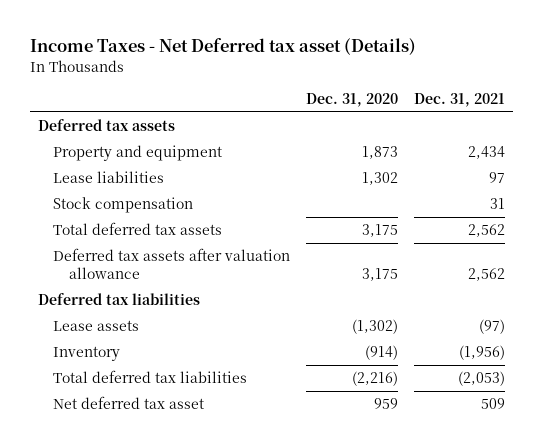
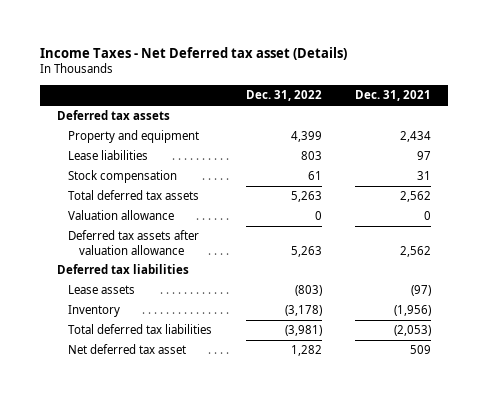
[306,93,399,108] Dec. 31, 2020 -> none
none -> [245,90,322,102] Dec. 31, 2022
none -> [68,210,175,221] Valuation allowance

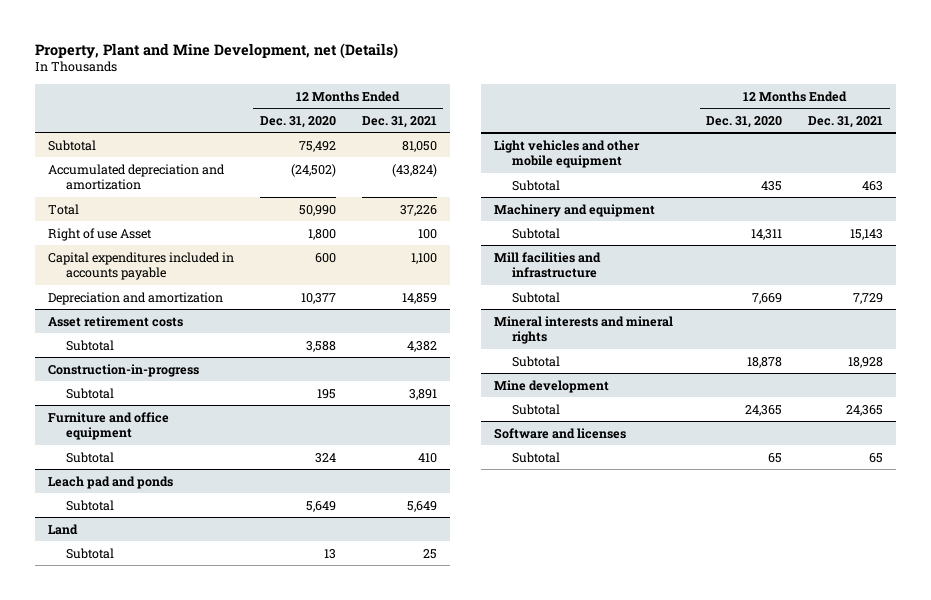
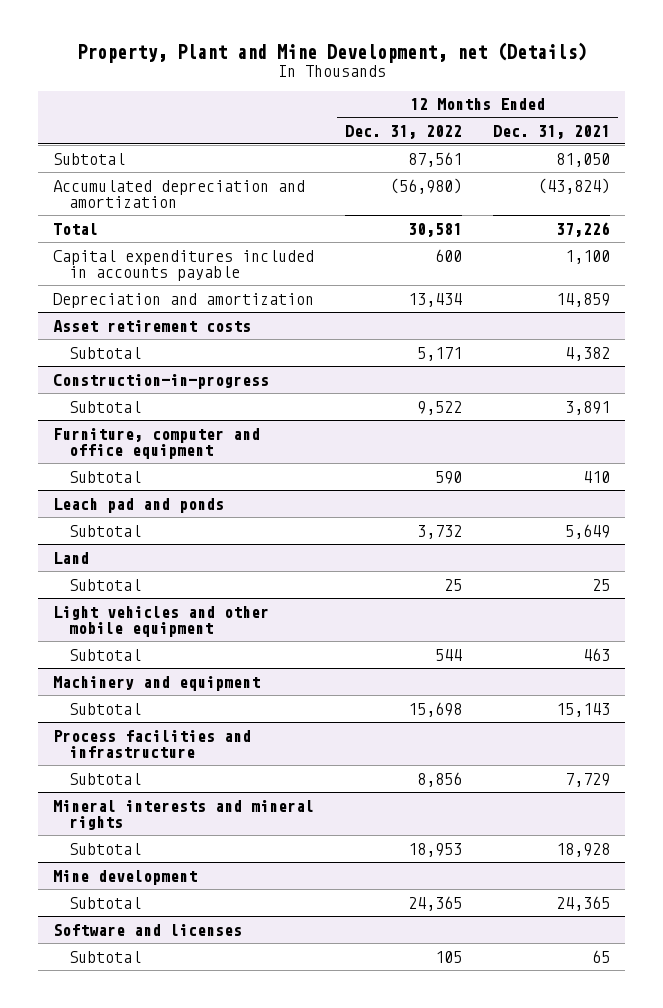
[259,115,336,128] Dec. 31, 2020 -> none
none -> [345,124,463,139] Dec. 31, 2022
[48,227,153,241] Right of use Asset -> none
[48,411,170,441] Furniture and office equipment -> [53,427,261,459] Furniture, computer and office equipment
[494,251,602,279] Mill facilities and infrastructure -> [53,729,252,758] Process facilities and infrastructure

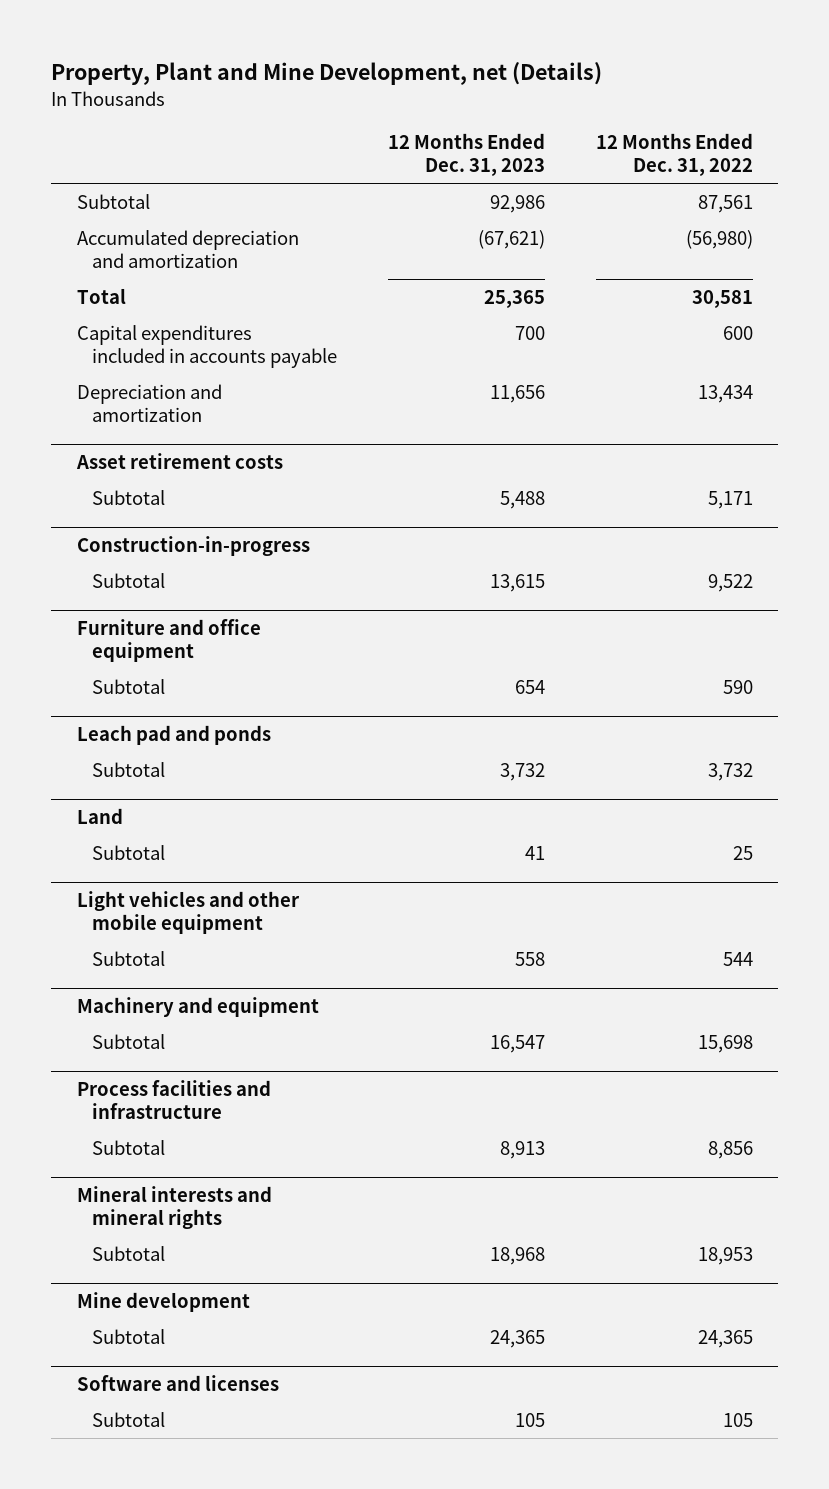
[493,124,611,139] Dec. 31, 2021 -> none
none -> [387,133,545,176] 12 Months Ended Dec. 31, 2023
[53,427,261,459] Furniture, computer and office equipment -> [76,619,261,662] Furniture and office equipment

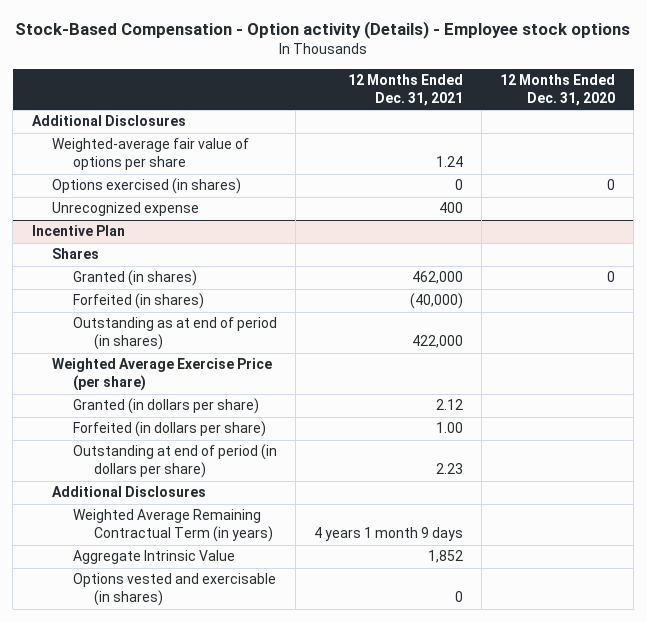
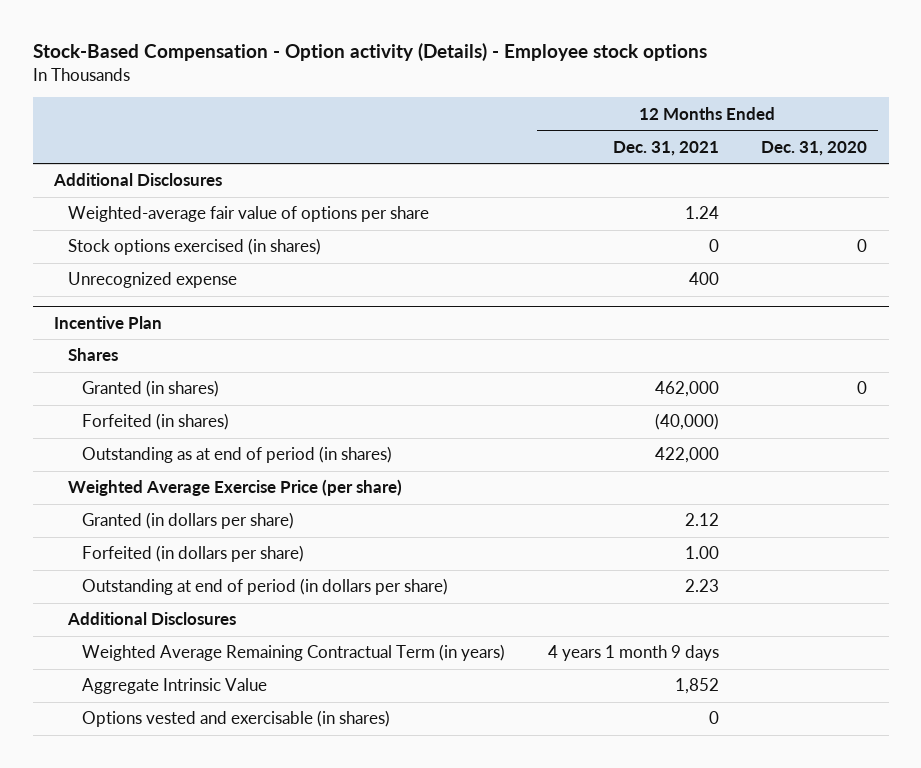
[52,178,242,195] Options exercised (in shares) -> [67,238,321,256] Stock options exercised (in shares)

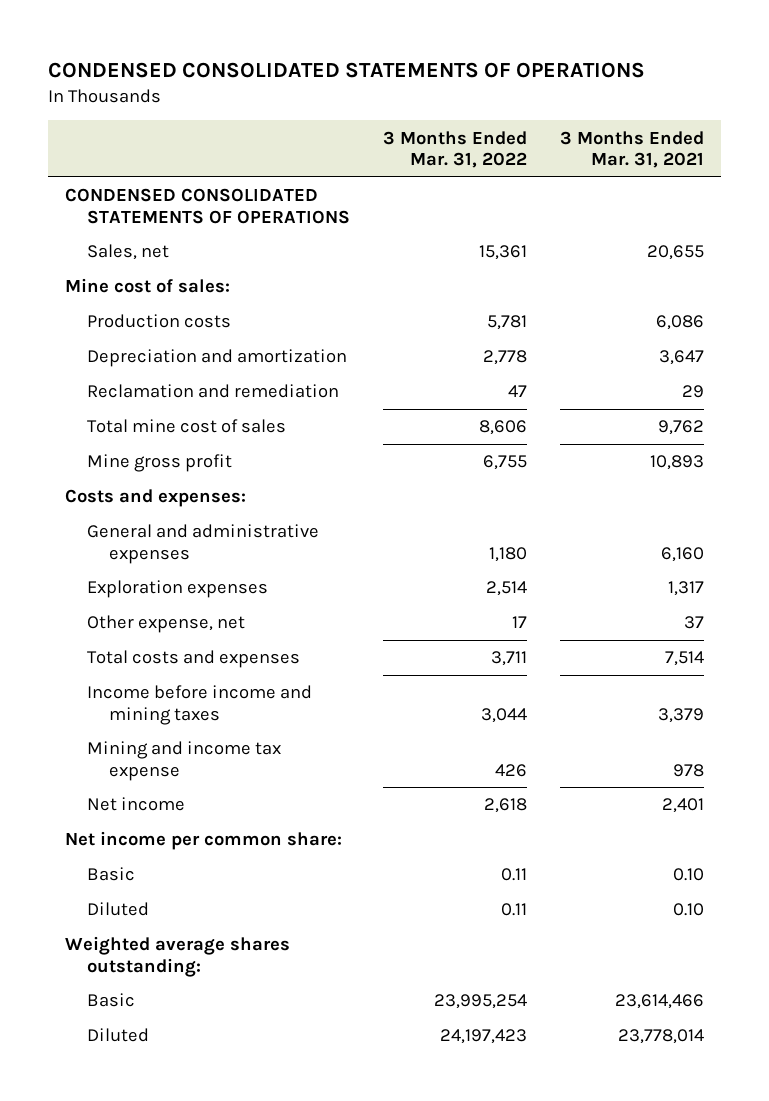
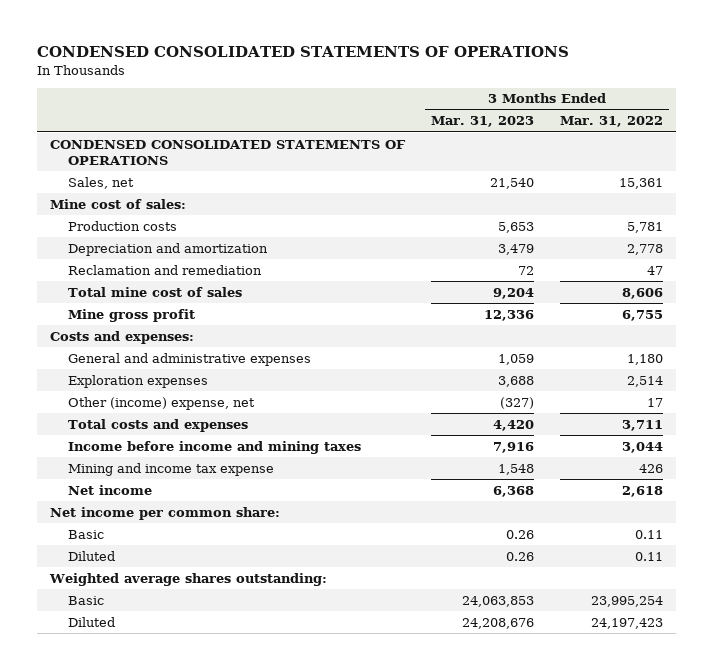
[560,130,705,169] 3 Months Ended Mar. 31, 2021 -> none
none -> [431,116,535,128] Mar. 31, 2023
[86,615,245,634] Other expense, net -> [67,396,255,410] Other (income) expense, net

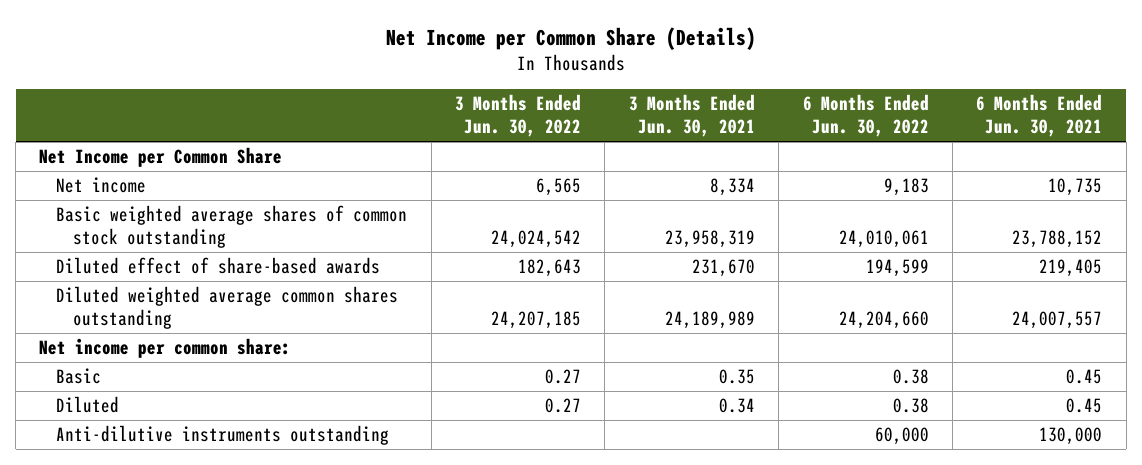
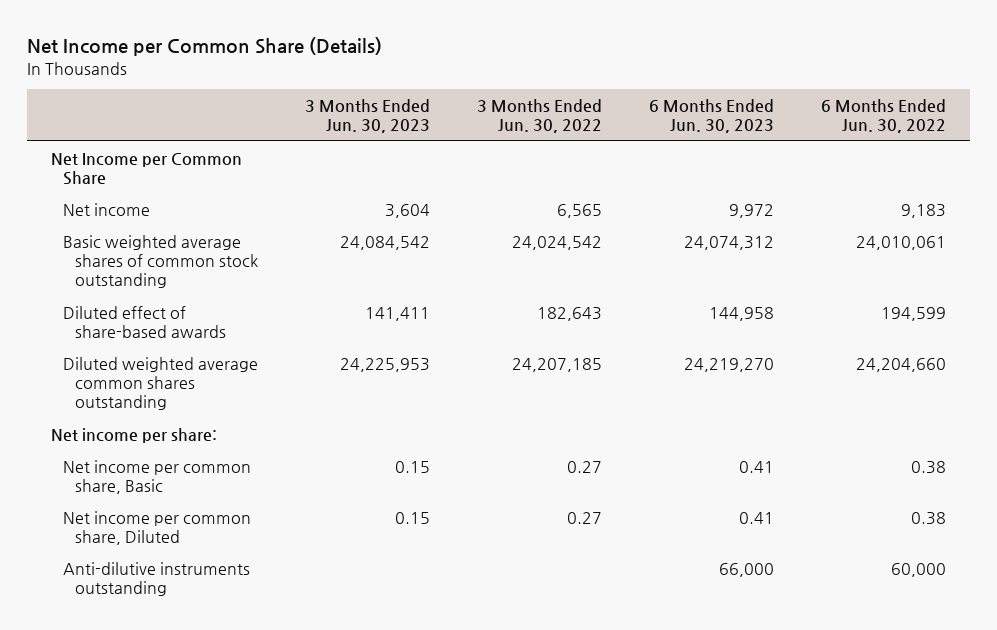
[628,93,755,138] 3 Months Ended Jun. 30, 2021 -> none
[976,93,1103,138] 6 Months Ended Jun. 30, 2021 -> none
none -> [305,98,431,134] 3 Months Ended Jun. 30, 2023
none -> [649,98,775,134] 6 Months Ended Jun. 30, 2023
[39,338,292,359] Net income per common share: -> [51,427,218,443] Net income per share:
[56,368,102,385] Basic -> [62,459,251,494] Net income per common share, Basic
[56,396,120,414] Diluted -> [62,510,251,545] Net income per common share, Diluted

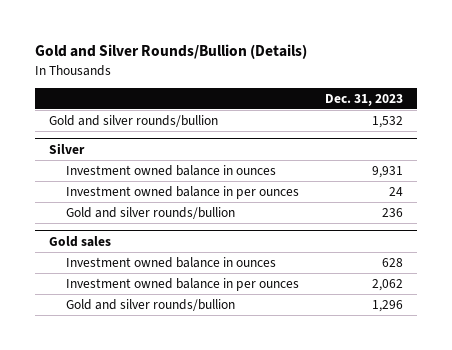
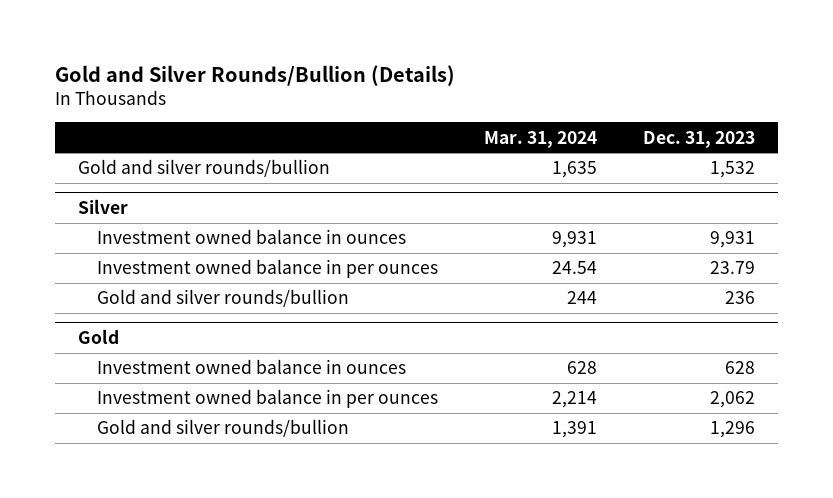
none -> [484,130,598,148] Mar. 31, 2024
[389,186,404,196] 24 -> [709,261,755,275] 23.79
[48,235,111,247] Gold sales -> [77,329,119,345] Gold

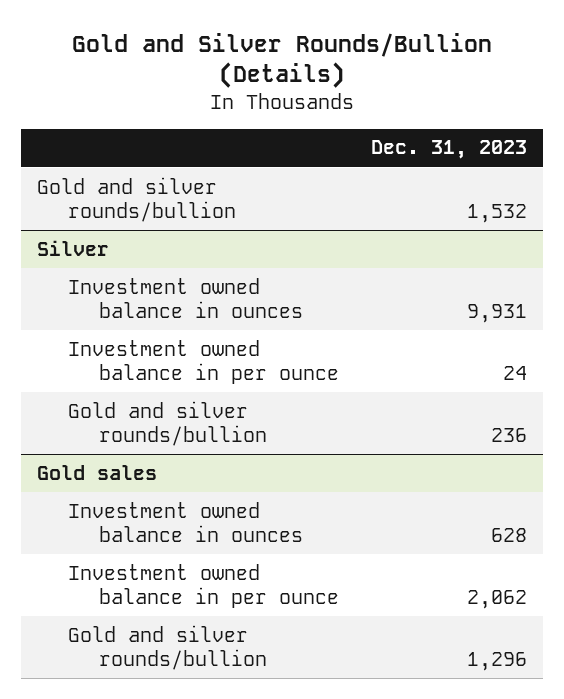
[484,130,598,148] Mar. 31, 2024 -> none
[97,259,439,279] Investment owned balance in per ounces -> [68,339,340,384] Investment owned balance in per ounce
[709,261,755,275] 23.79 -> [502,365,527,380] 24
[77,329,119,345] Gold -> [37,464,158,480] Gold sales
[97,389,439,409] Investment owned balance in per ounces -> [68,563,340,608] Investment owned balance in per ounce

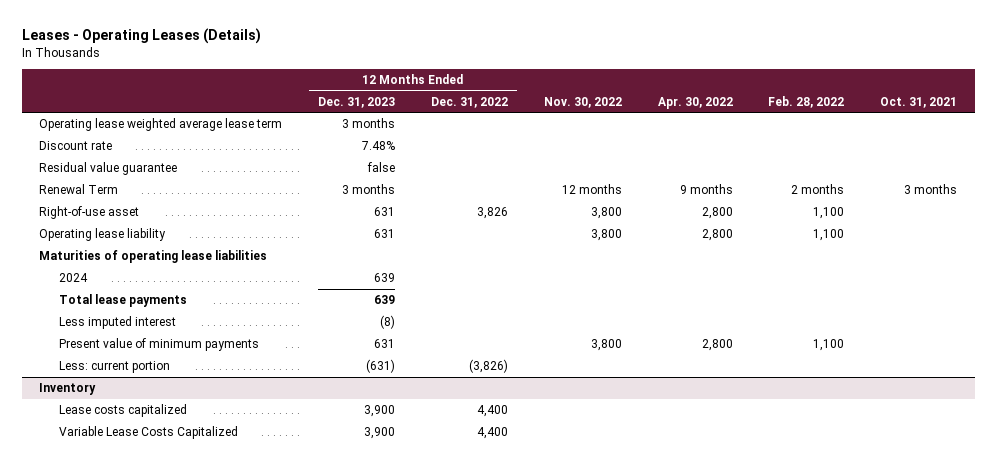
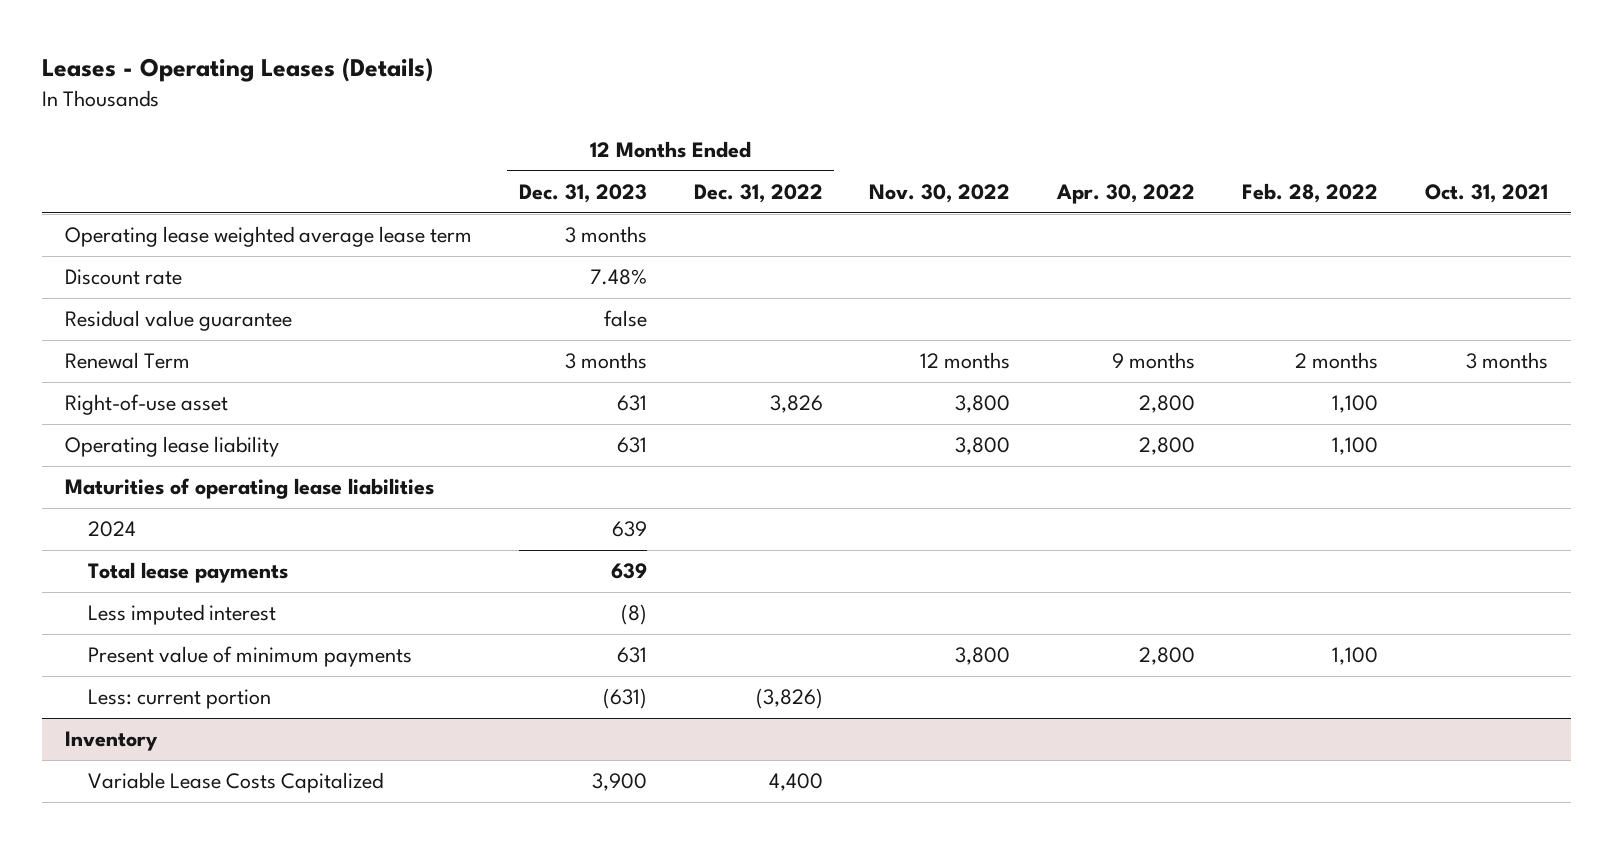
[58,404,187,418] Lease costs capitalized -> none

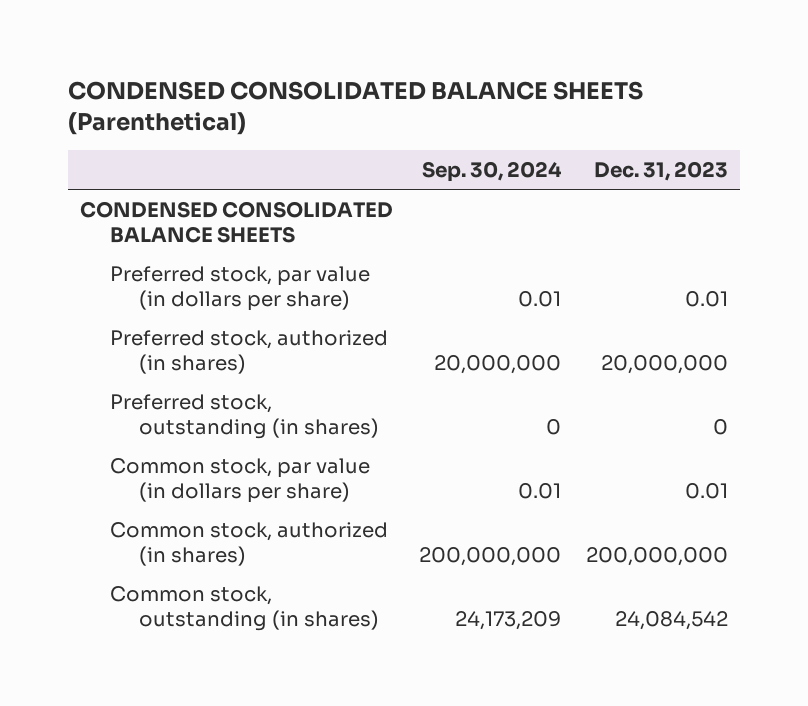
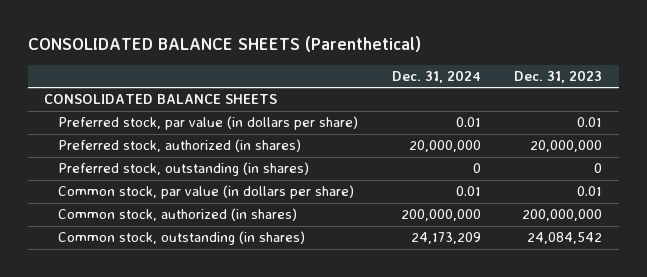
[67,80,643,136] CONDENSED CONSOLIDATED BALANCE SHEETS (Parenthetical) -> [27,36,421,53] CONSOLIDATED BALANCE SHEETS (Parenthetical)
[421,161,562,183] Sep. 30, 2024 -> none
none -> [391,70,481,84] Dec. 31, 2024
[80,200,394,244] CONDENSED CONSOLIDATED BALANCE SHEETS -> [44,94,278,105] CONSOLIDATED BALANCE SHEETS

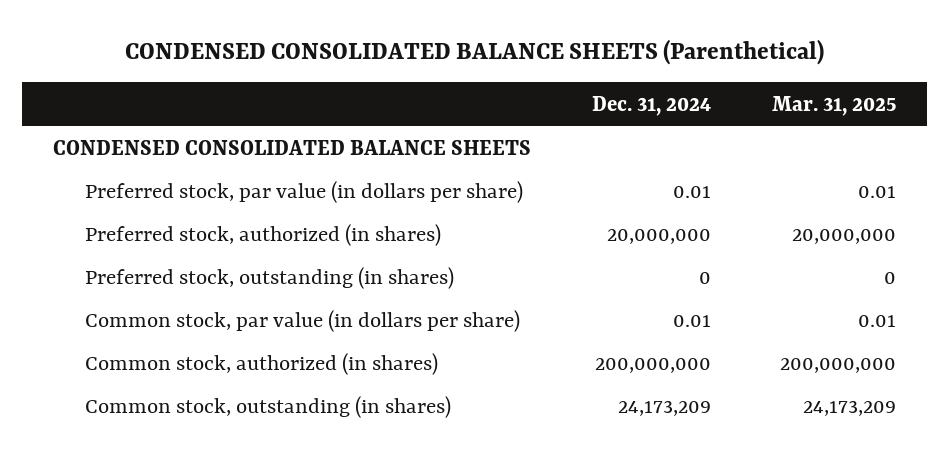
[27,36,421,53] CONSOLIDATED BALANCE SHEETS (Parenthetical) -> [124,38,824,65] CONDENSED CONSOLIDATED BALANCE SHEETS (Parenthetical)
[514,70,603,84] Dec. 31, 2023 -> none
none -> [772,95,897,116] Mar. 31, 2025
[44,94,278,105] CONSOLIDATED BALANCE SHEETS -> [52,140,531,156] CONDENSED CONSOLIDATED BALANCE SHEETS

